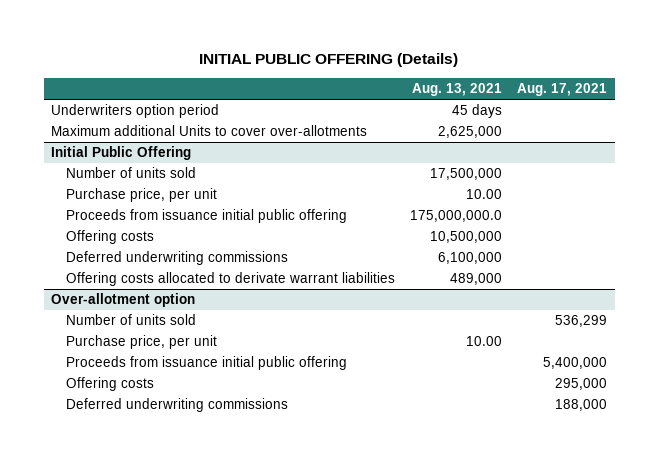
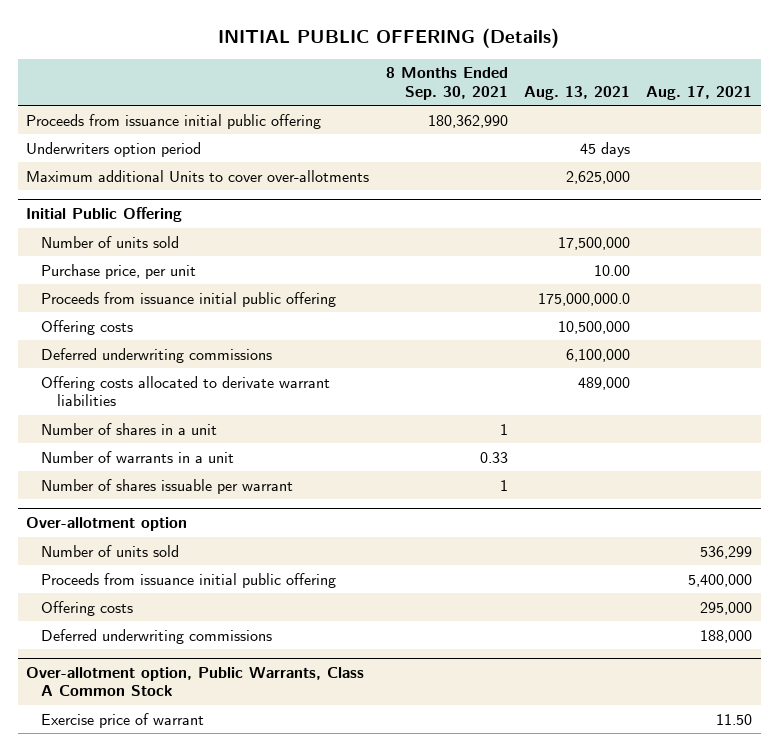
none -> [385,67,508,100] 8 Months Ended Sep. 30, 2021
none -> [26,113,322,129] Proceeds from issuance initial public offering
none -> [41,422,218,435] Number of shares in a unit
none -> [41,450,235,463] Number of warrants in a unit
none -> [41,478,294,494] Number of shares issuable per warrant
[65,335,217,350] Purchase price, per unit -> none
none -> [26,666,365,697] Over-allotment option, Public Warrants, Class A Common Stock
none -> [41,712,205,728] Exercise price of warrant

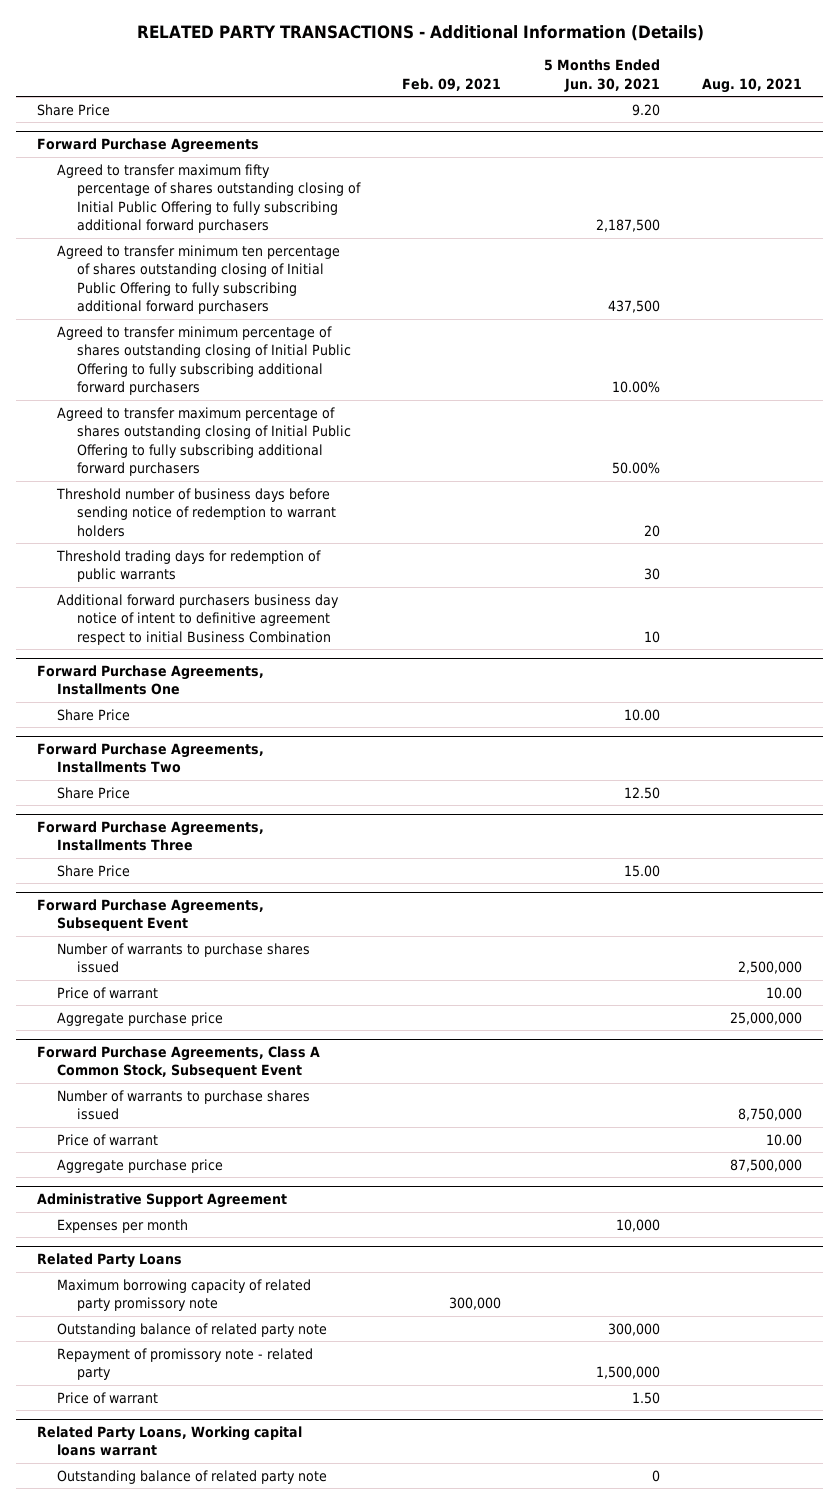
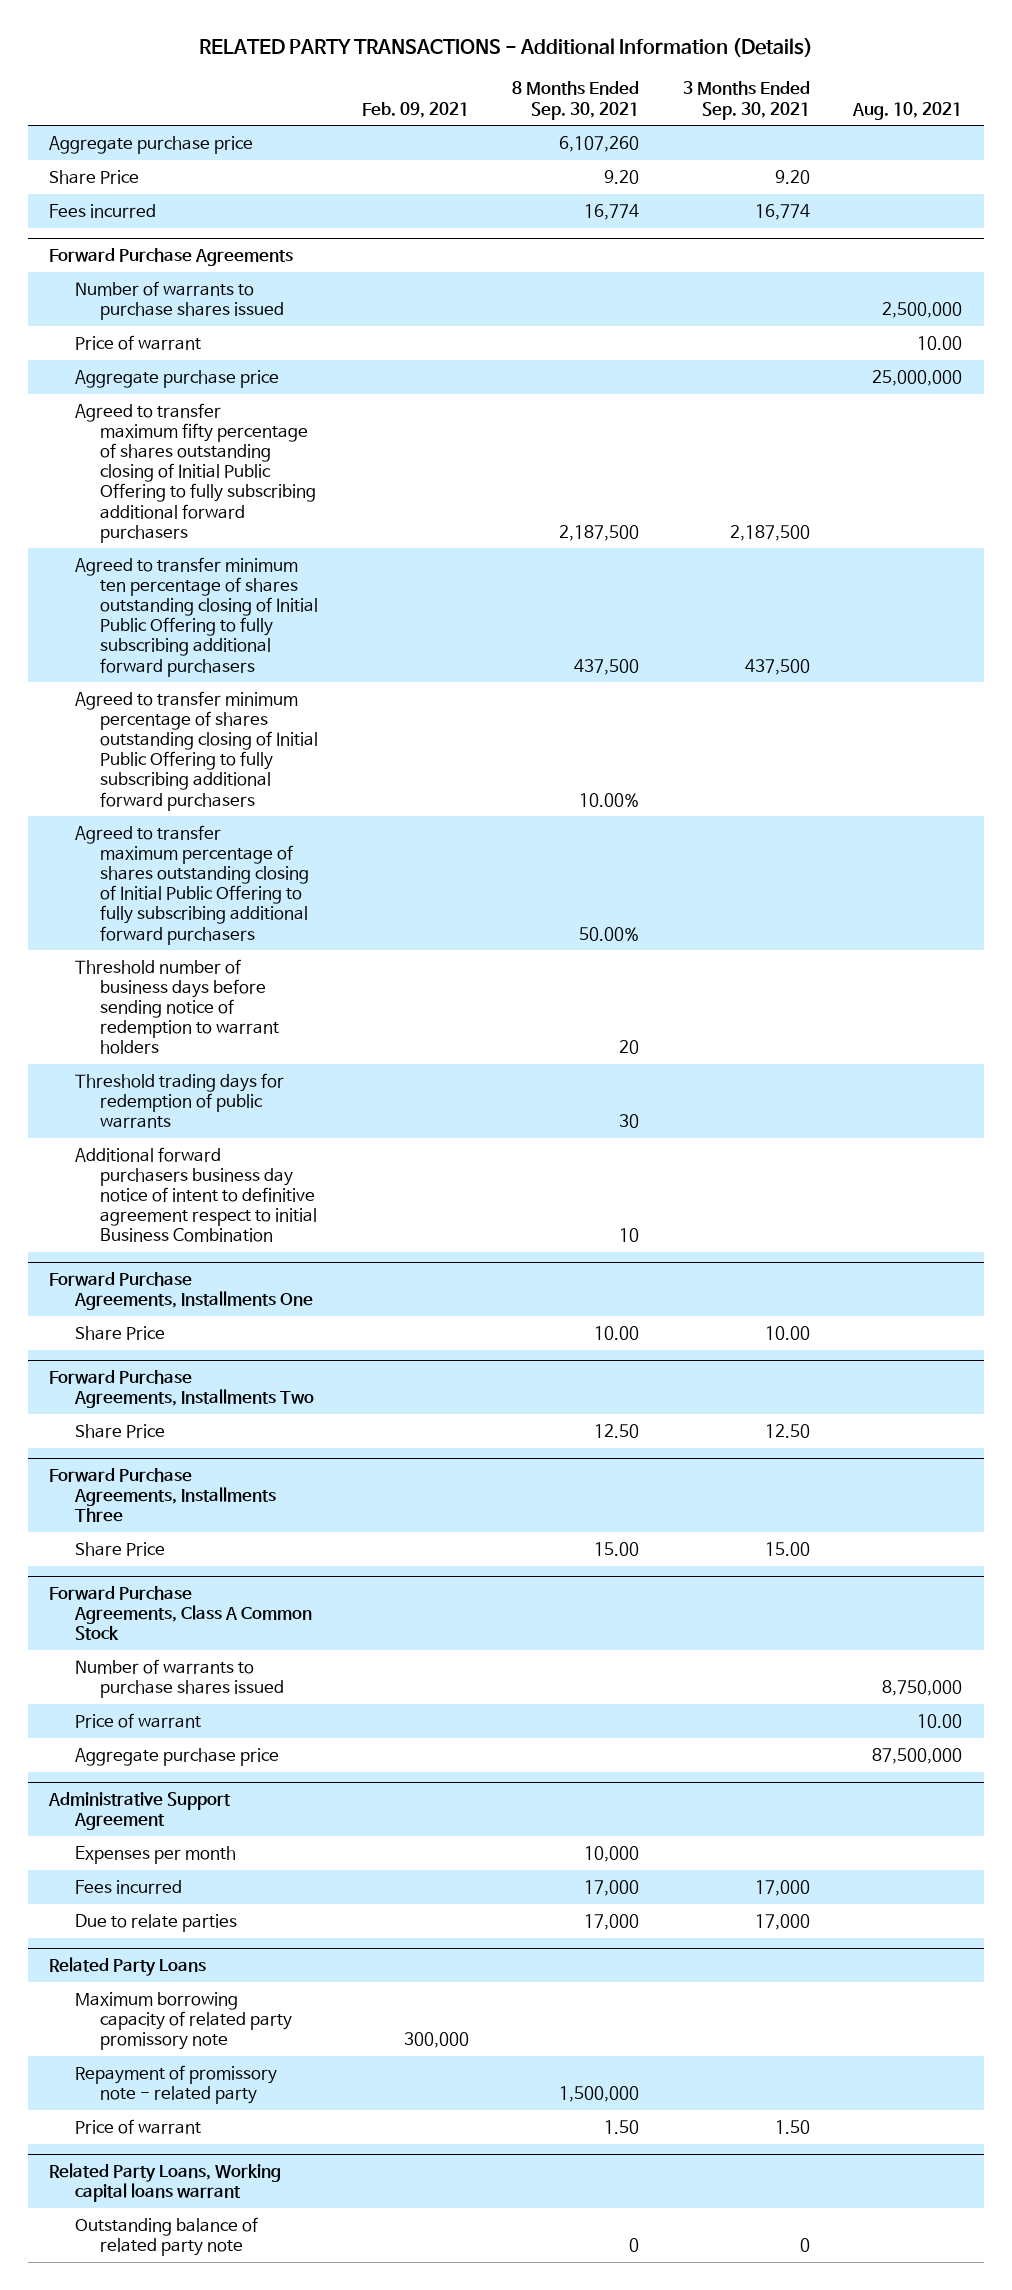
[543,59,660,92] 5 Months Ended Jun. 30, 2021 -> none
none -> [512,81,640,120] 8 Months Ended Sep. 30, 2021
none -> [682,81,810,120] 3 Months Ended Sep. 30, 2021
none -> [49,135,254,154] Aggregate purchase price
none -> [49,203,157,218] Fees incurred
none -> [74,280,285,321] Number of warrants to purchase shares issued
none -> [74,334,201,350] Price of warrant
none -> [74,369,279,388] Aggregate purchase price
[37,899,265,932] Forward Purchase Agreements, Subsequent Event -> none
[57,942,311,974] Number of warrants to purchase shares issued -> none
[57,986,159,999] Price of warrant -> none
[57,1011,224,1026] Aggregate purchase price -> none
[37,1046,321,1079] Forward Purchase Agreements, Class A Common Stock, Subsequent Event -> [49,1586,312,1641] Forward Purchase Agreements, Class A Common Stock
none -> [74,1879,182,1894] Fees incurred
none -> [74,1913,237,1932] Due to relate parties
[57,1322,328,1337] Outstanding balance of related party note -> none

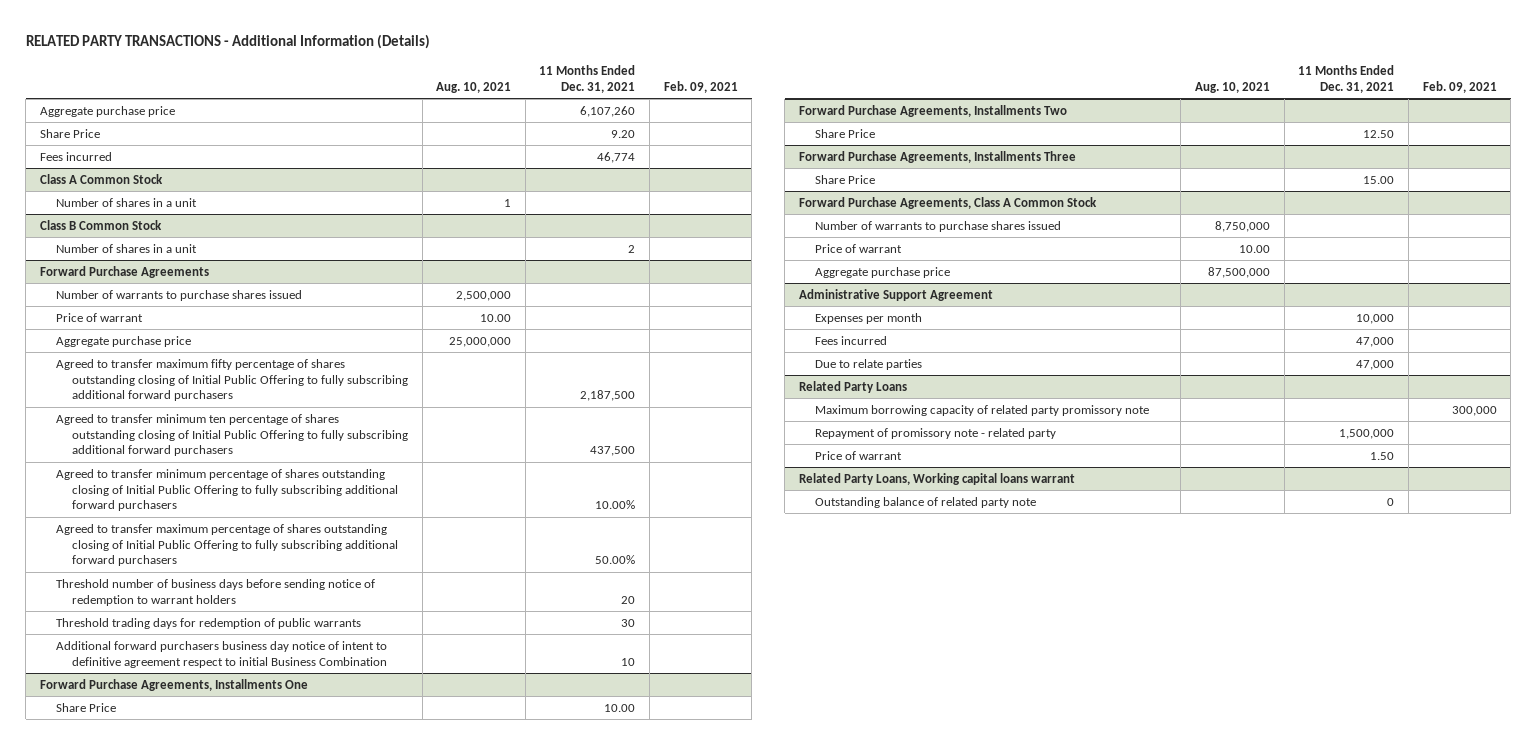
[512,81,640,120] 8 Months Ended Sep. 30, 2021 -> none
[682,81,810,120] 3 Months Ended Sep. 30, 2021 -> none
none -> [539,65,636,93] 11 Months Ended Dec. 31, 2021
none -> [39,173,163,184] Class A Common Stock
none -> [55,197,197,207] Number of shares in a unit
none -> [39,219,162,230] Class B Common Stock
none -> [55,243,197,253] Number of shares in a unit

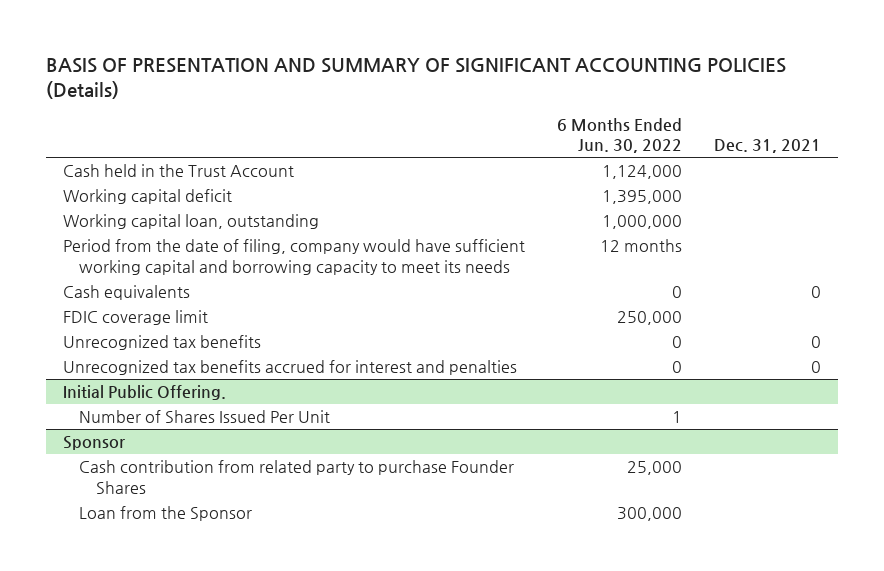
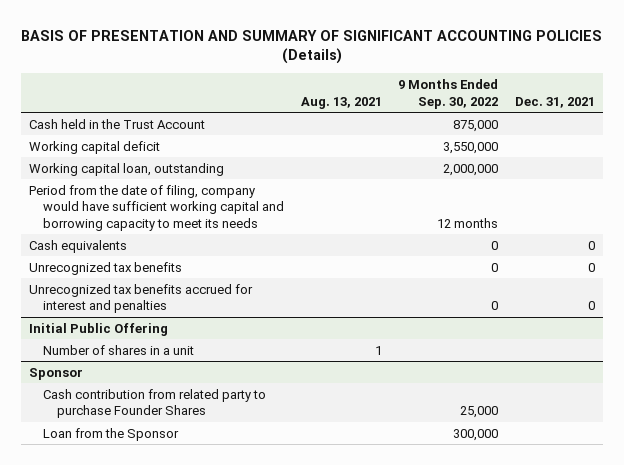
[556,117,682,154] 6 Months Ended Jun. 30, 2022 -> none
none -> [300,96,382,109] Aug. 13, 2021
none -> [398,78,499,109] 9 Months Ended Sep. 30, 2022
[62,310,208,326] FDIC coverage limit -> none
[62,385,226,401] Initial Public Offering. -> [28,322,168,336] Initial Public Offering
[79,410,331,424] Number of Shares Issued Per Unit -> [42,344,194,355] Number of shares in a unit

